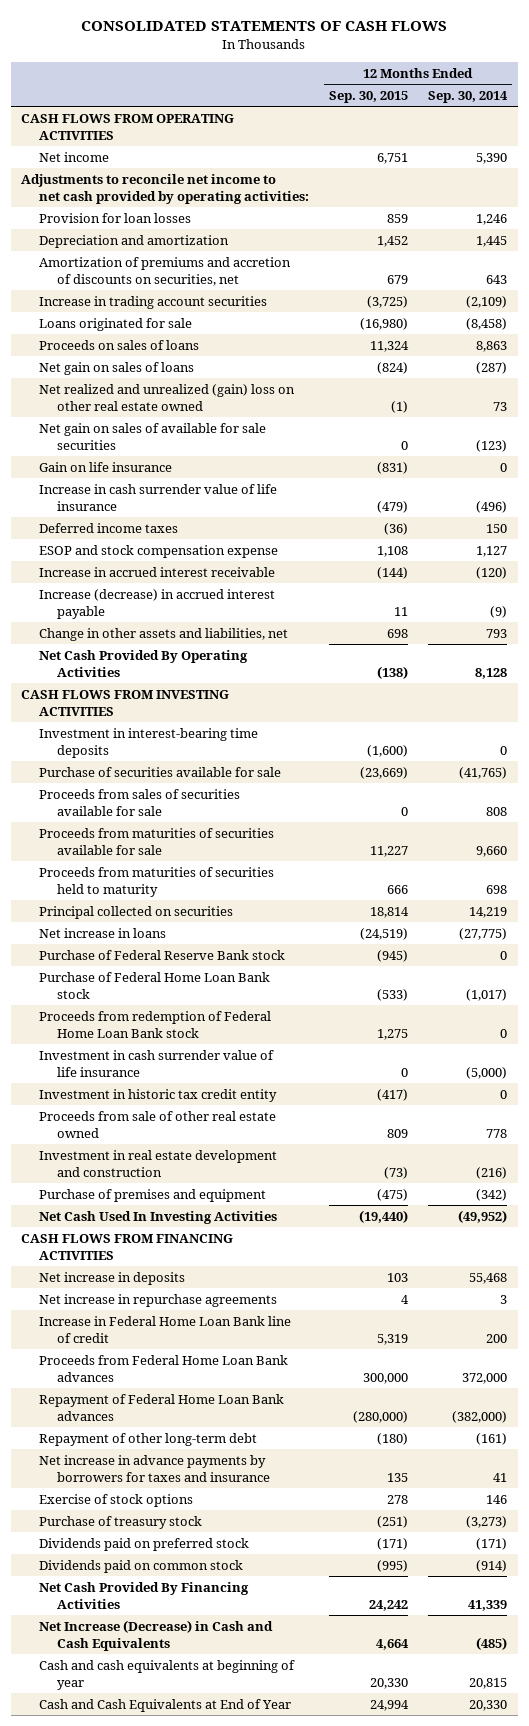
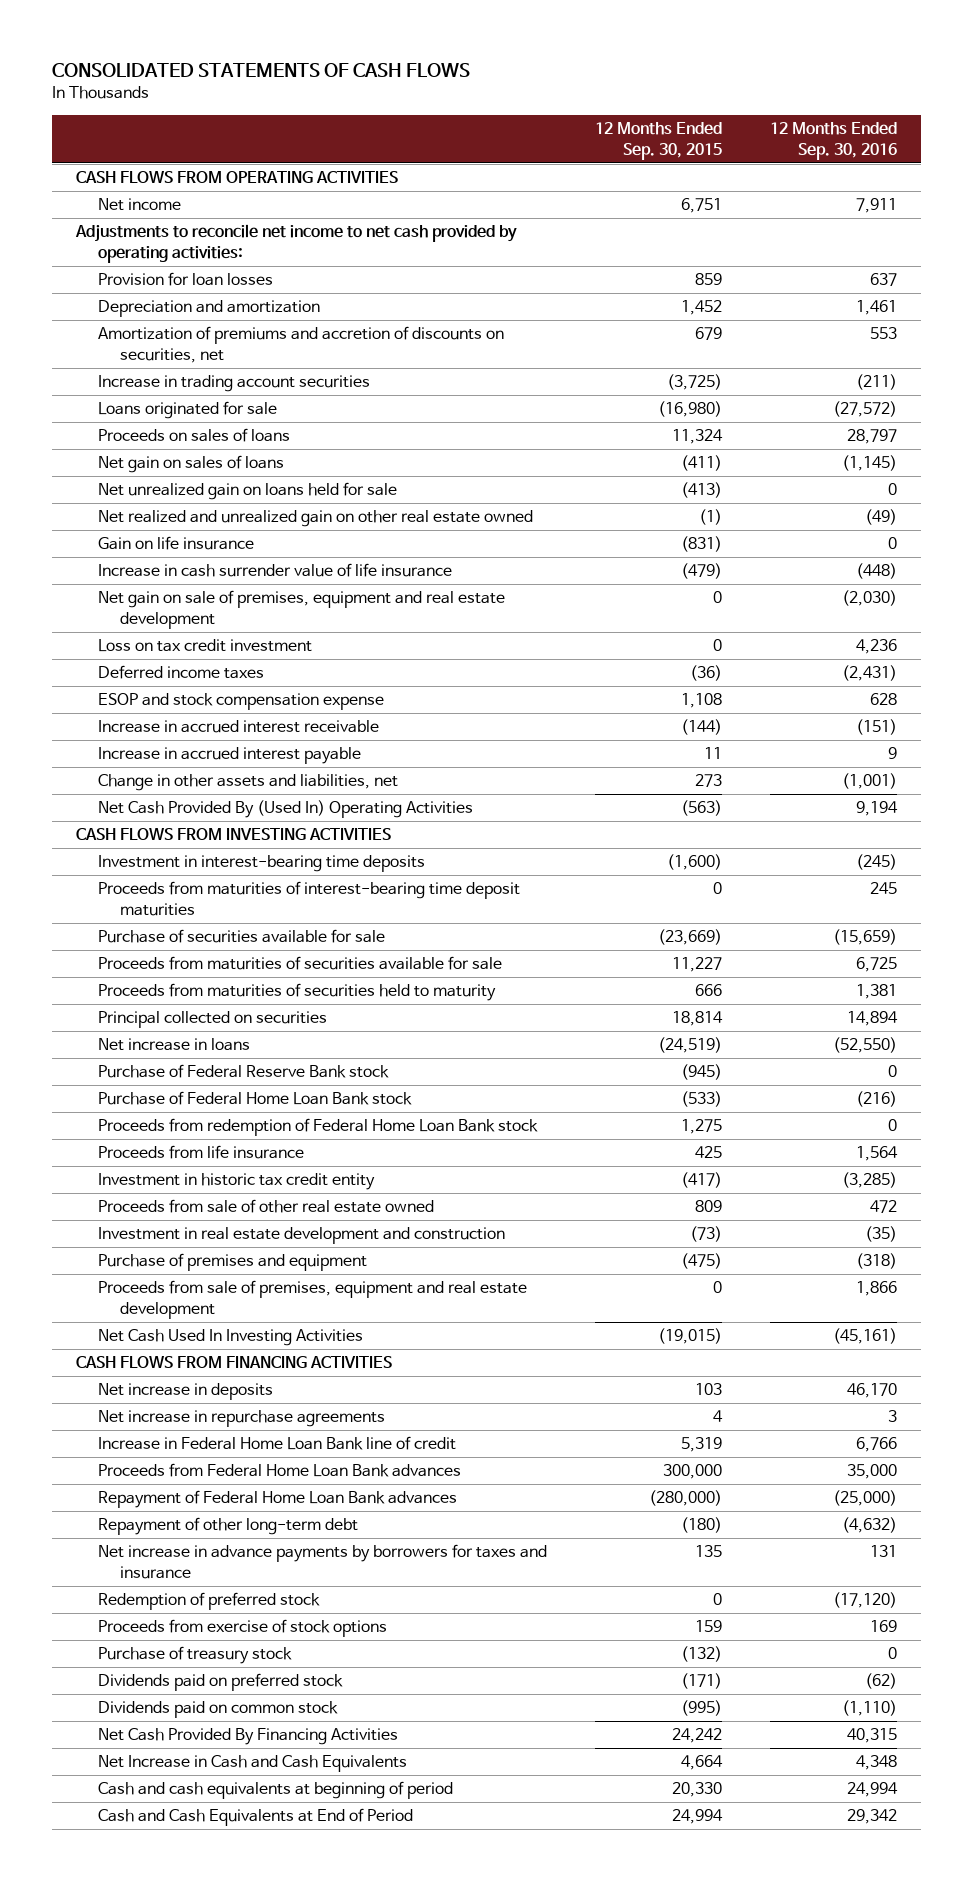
[428,90,509,103] Sep. 30, 2014 -> none
none -> [769,122,897,160] 12 Months Ended Sep. 30, 2016
[38,422,266,450] Net gain on sales of available for sale securities -> none
[377,361,409,374] (824) -> [680,455,722,472] (411)
none -> [97,482,397,501] Net unrealized gain on loans held for sale
[38,383,295,411] Net realized and unrealized (gain) loss on other real estate owned -> [97,510,533,528] Net realized and unrealized gain on other real estate owned
none -> [97,590,505,630] Net gain on sale of premises, equipment and real estate development
none -> [97,639,312,653] Loss on tax credit investment
[38,588,275,619] Increase (decrease) in accrued interest payable -> [97,747,361,765] Increase in accrued interest payable
[387,628,409,638] 698 -> [694,774,722,788] 273
[38,649,248,677] Net Cash Provided By Operating Activities -> [97,800,473,819] Net Cash Provided By (Used In) Operating Activities
[377,665,409,679] (138) -> [680,800,722,817] (563)
none -> [97,881,520,917] Proceeds from maturities of interest-bearing time deposit maturities
[38,788,240,816] Proceeds from sales of securities available for sale -> none
[38,1049,274,1077] Investment in cash surrender value of life insurance -> none
none -> [97,1145,304,1160] Proceeds from life insurance
none -> [97,1280,527,1320] Proceeds from sale of premises, equipment and real estate development
[359,1209,409,1223] (19,440) -> [657,1328,722,1345] (19,015)
none -> [97,1592,320,1611] Redemption of preferred stock
[38,1493,193,1507] Exercise of stock options -> [97,1619,387,1638] Proceeds from exercise of stock options
[387,1494,409,1504] 278 -> [694,1620,722,1633] 159
[377,1515,409,1528] (251) -> [680,1646,722,1663] (132)
[38,1619,273,1651] Net Increase (Decrease) in Cash and Cash Equivalents -> [97,1755,407,1773] Net Increase in Cash and Cash Equivalents
[38,1659,295,1690] Cash and cash equivalents at beginning of year -> [97,1781,453,1800] Cash and cash equivalents at beginning of period
[38,1698,291,1712] Cash and Cash Equivalents at End of Year -> [97,1808,413,1827] Cash and Cash Equivalents at End of Period

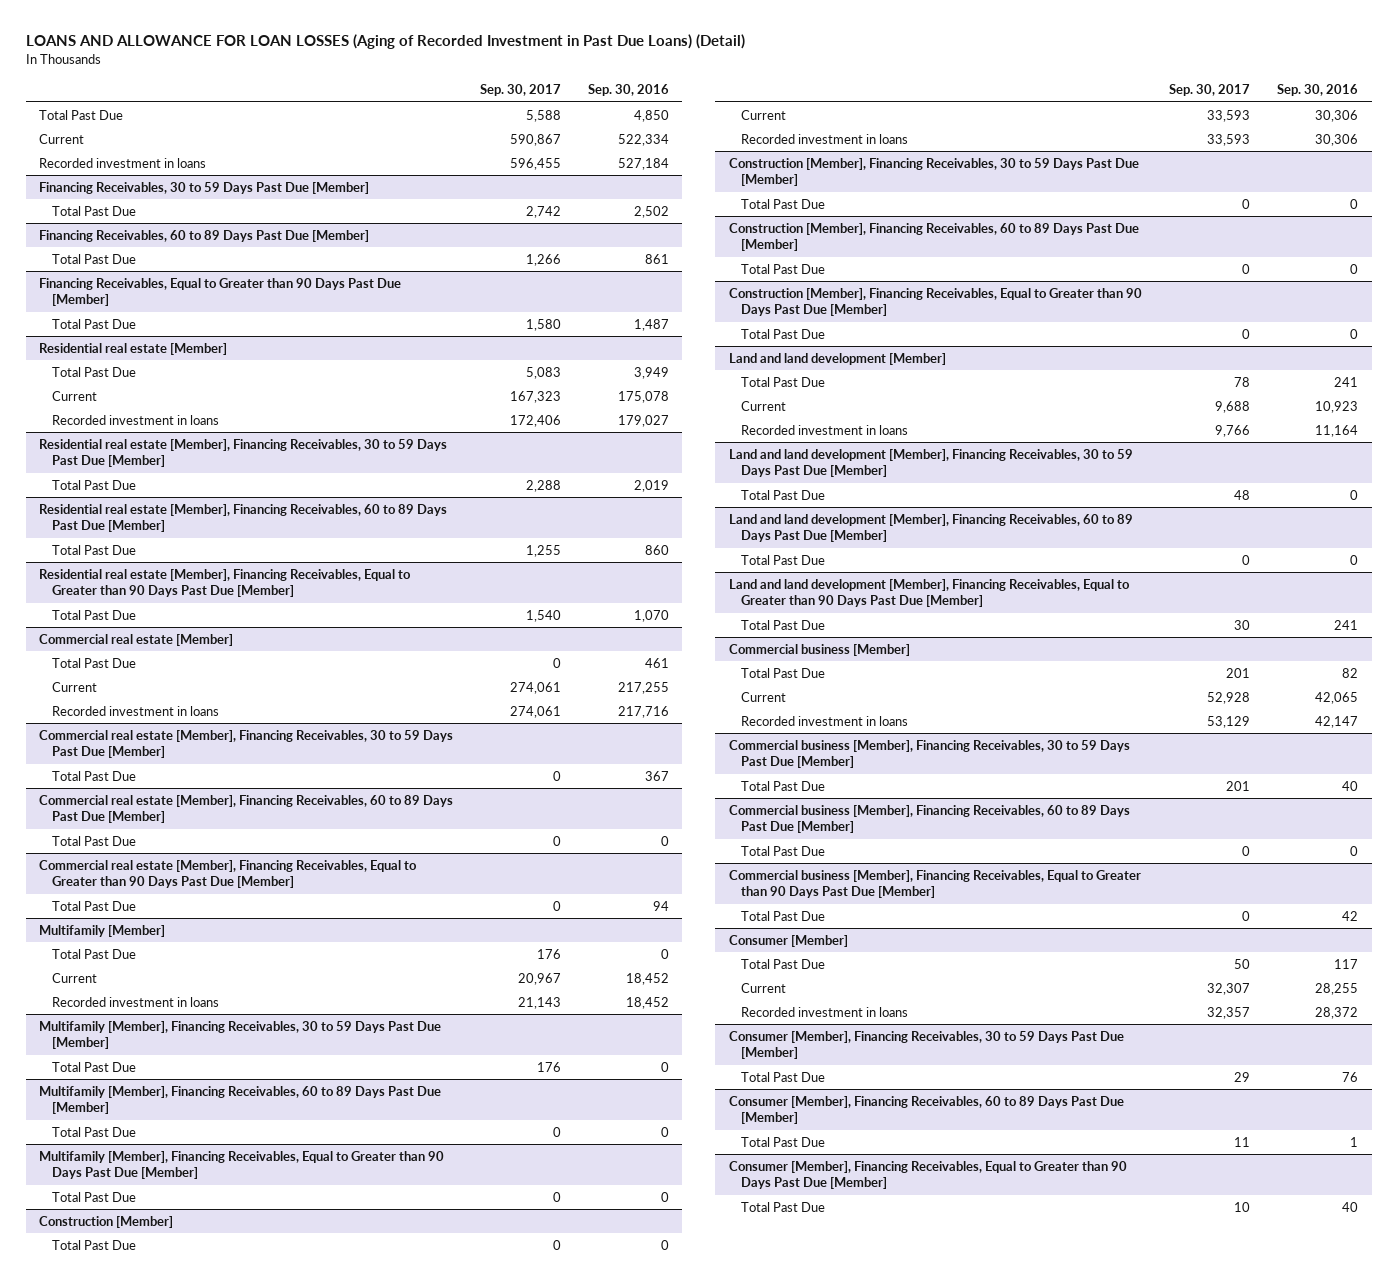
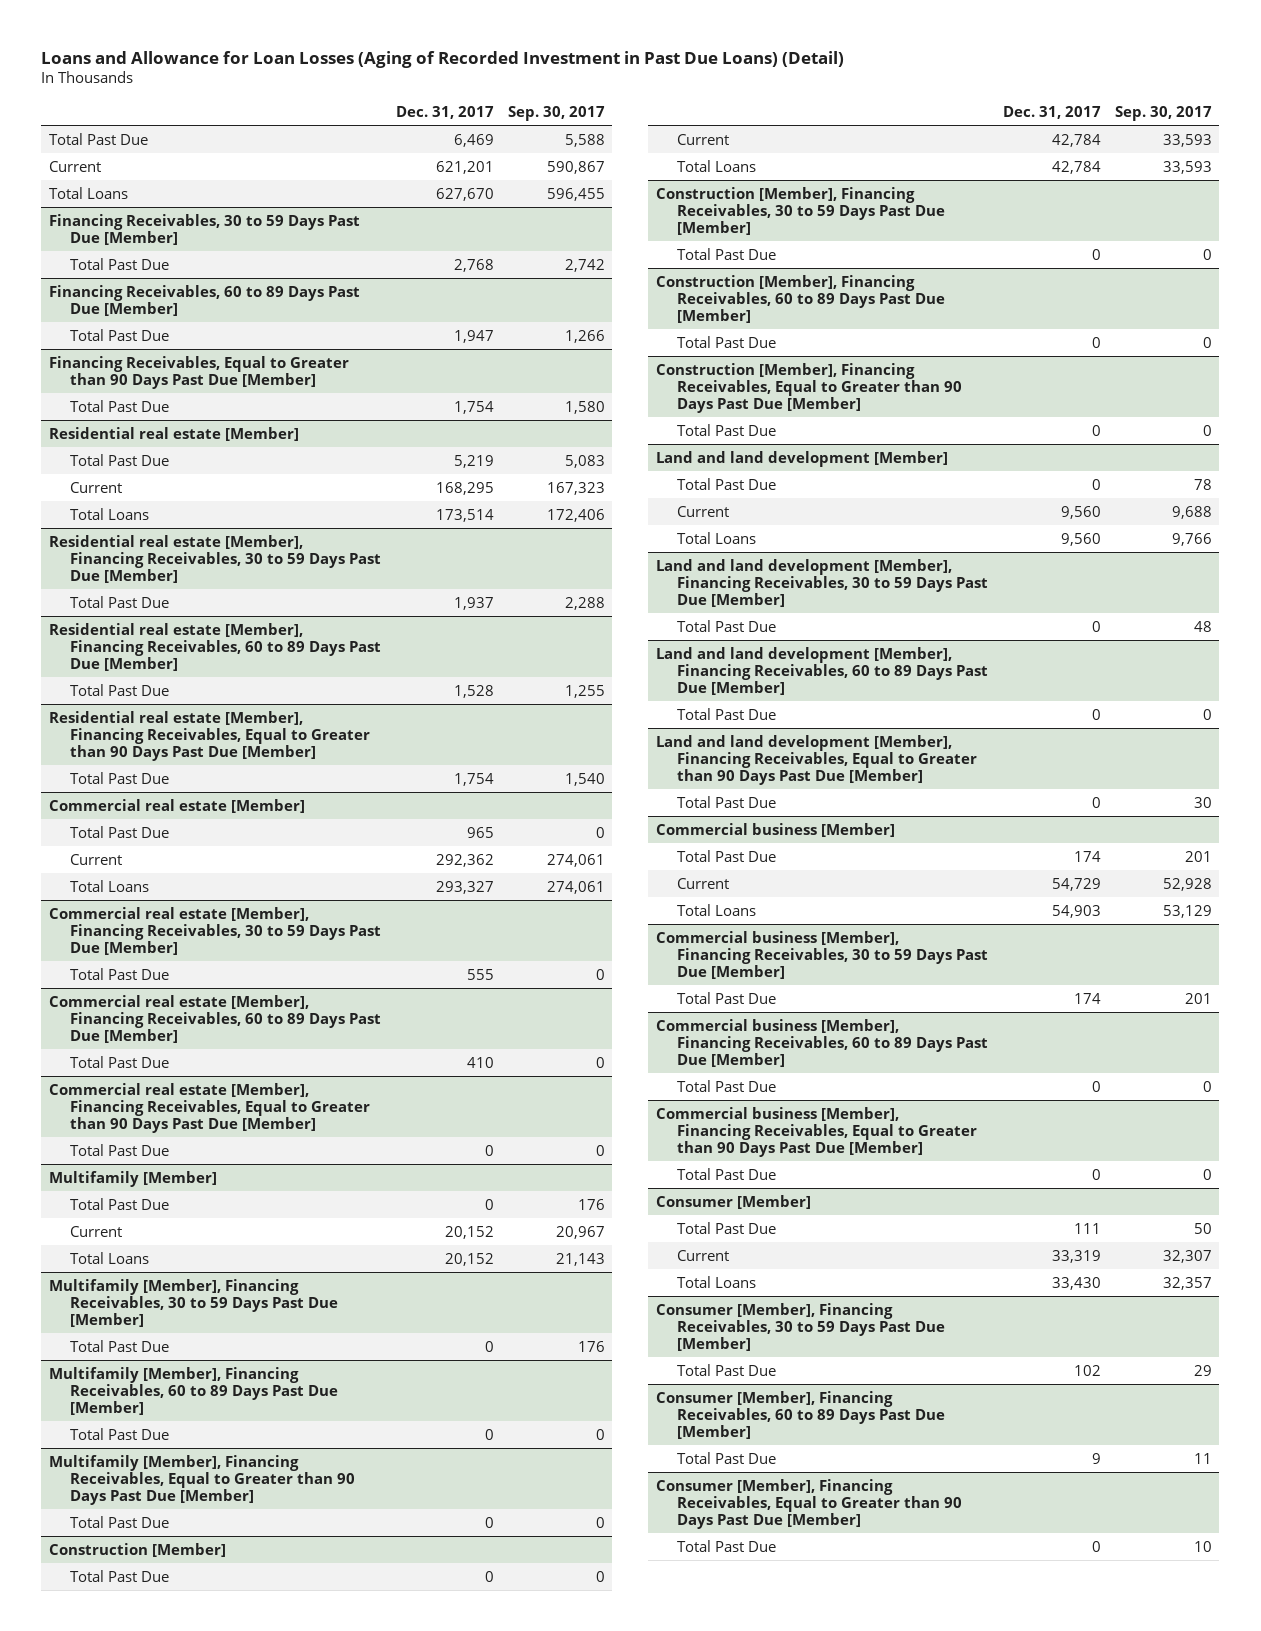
[25,34,745,50] LOANS AND ALLOWANCE FOR LOAN LOSSES (Aging of Recorded Investment in Past Due Loans) (Detail) -> [41,50,845,68] Loans and Allowance for Loan Losses (Aging of Recorded Investment in Past Due Loans) (Detail)
[587,84,669,97] Sep. 30, 2016 -> none
none -> [395,105,494,119] Dec. 31, 2017
[39,157,207,168] Recorded investment in loans -> [48,186,128,199] Total Loans
[51,414,219,425] Recorded investment in loans -> [70,507,150,520] Total Loans
[51,705,219,716] Recorded investment in loans -> [70,879,150,892] Total Loans
[51,996,219,1007] Recorded investment in loans -> [70,1251,150,1264] Total Loans
[740,133,908,144] Recorded investment in loans -> [677,159,757,172] Total Loans
[740,424,908,435] Recorded investment in loans -> [677,531,757,544] Total Loans
[740,715,908,726] Recorded investment in loans -> [677,903,757,916] Total Loans
[740,1006,908,1017] Recorded investment in loans -> [677,1275,757,1288] Total Loans

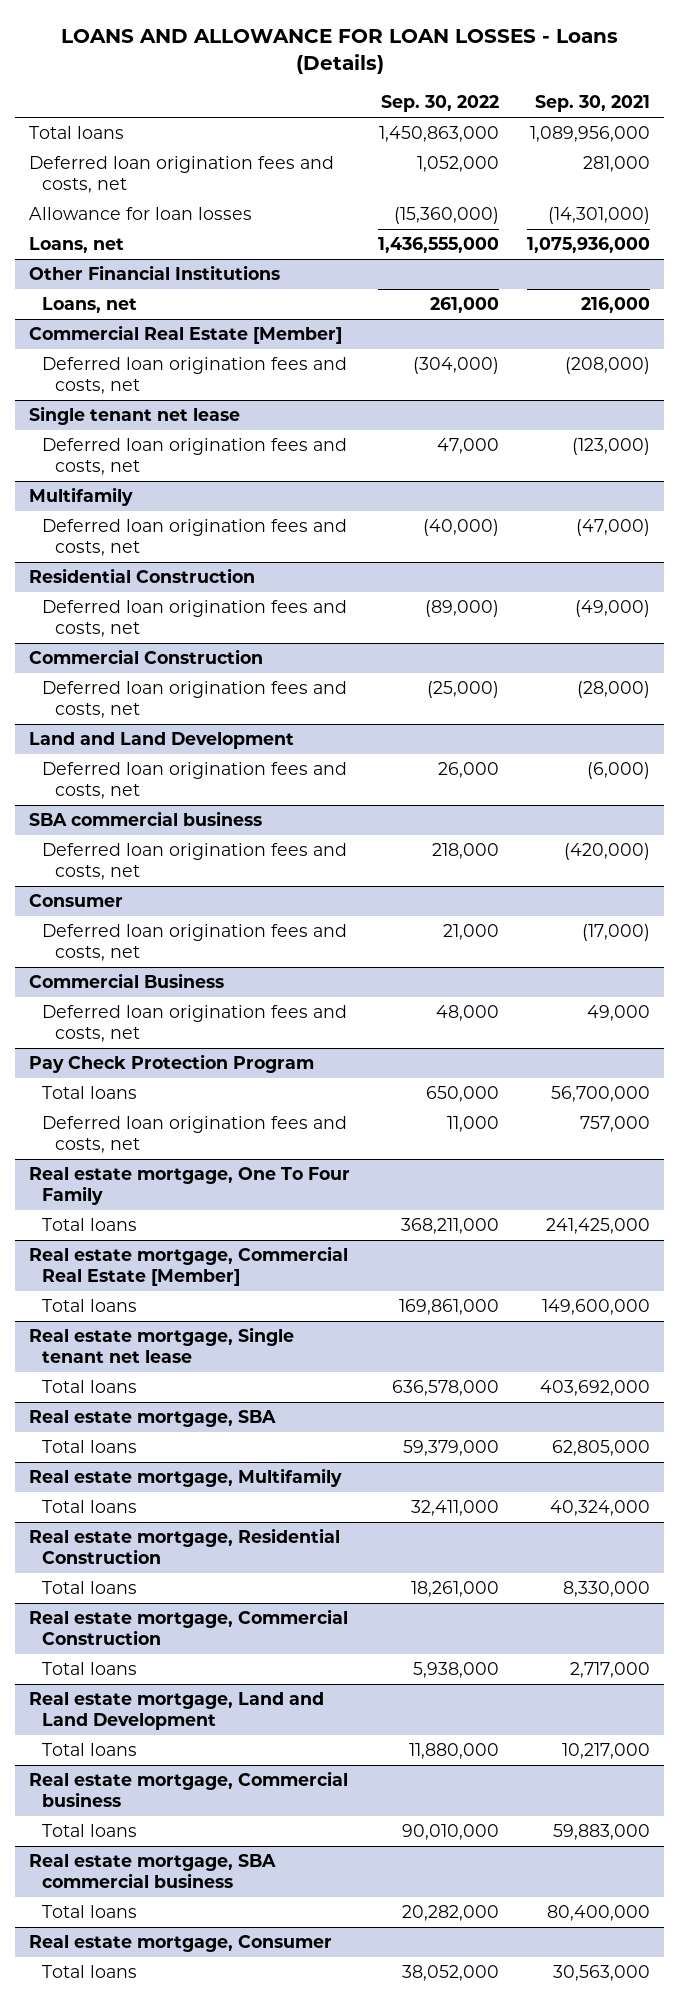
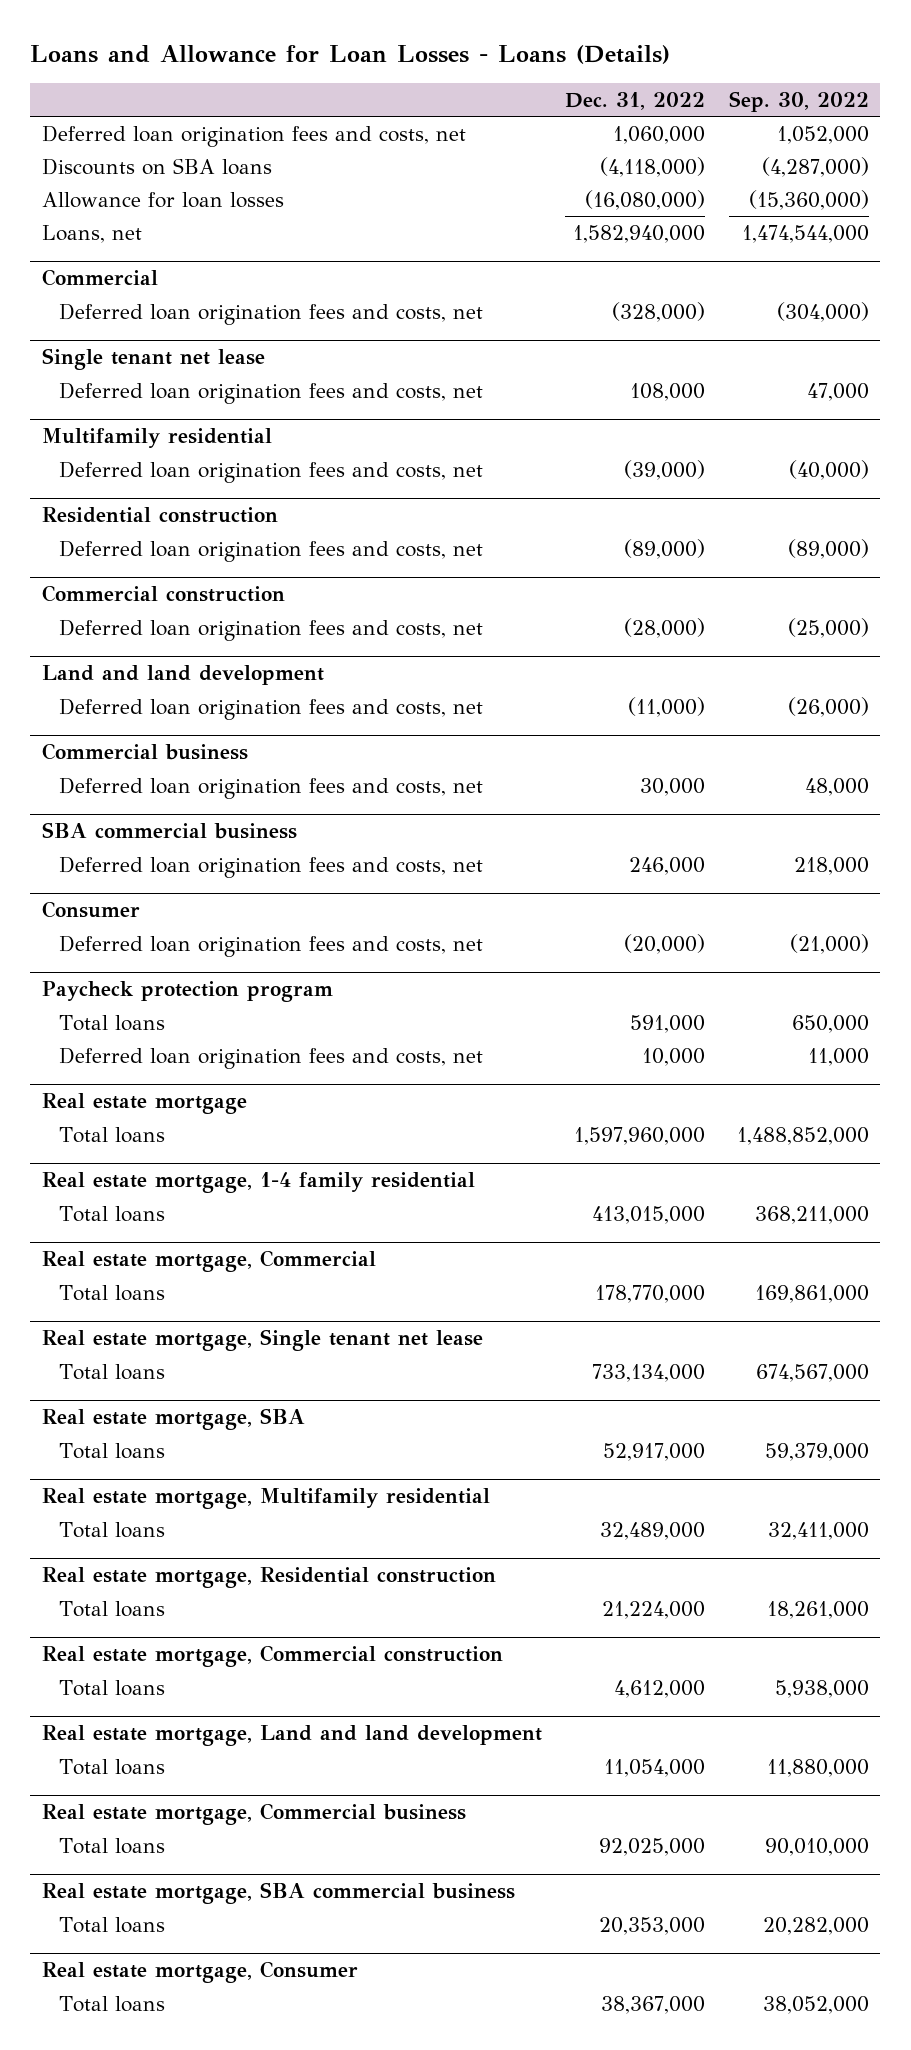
[60,28,618,74] LOANS AND ALLOWANCE FOR LOAN LOSSES - Loans (Details) -> [30,45,671,65] Loans and Allowance for Loan Losses - Loans (Details)
[535,95,651,113] Sep. 30, 2021 -> none
none -> [565,91,706,110] Dec. 31, 2022
[29,126,125,140] Total loans -> none
none -> [41,157,272,175] Discounts on SBA loans
[29,265,281,281] Other Financial Institutions -> none
[41,297,137,314] Loans, net -> none
[378,237,500,254] 1,436,555,000 -> [741,224,869,243] 1,474,544,000
[29,325,343,345] Commercial Real Estate [Member] -> [41,269,158,287] Commercial
[29,487,134,507] Multifamily -> [41,428,272,449] Multifamily residential
[29,568,256,584] Residential Construction -> [41,507,278,524] Residential construction
[29,649,264,665] Commercial Construction -> [41,585,285,603] Commercial construction
[29,732,295,750] Land and Land Development -> [41,665,324,686] Land and land development
[438,762,500,779] 26,000 -> [787,696,869,717] (26,000)
none -> [41,743,248,761] Commercial business
none -> [59,776,484,799] Deferred loan origination fees and costs, net
[29,973,225,989] Commercial Business -> none
[41,1005,347,1042] Deferred loan origination fees and costs, net -> none
[443,924,500,941] 21,000 -> [789,933,869,954] (21,000)
[29,1054,315,1074] Pay Check Protection Program -> [41,981,333,1003] Paycheck protection program
[29,1167,351,1205] Real estate mortgage, One To Four Family -> none
none -> [41,1093,247,1115] Real estate mortgage
none -> [59,1126,166,1143] Total loans
none -> [41,1172,475,1194] Real estate mortgage, 1-4 family residential
[29,1246,349,1286] Real estate mortgage, Commercial Real Estate [Member] -> [41,1250,376,1273] Real estate mortgage, Commercial
[392,1380,500,1397] 636,578,000 -> [755,1363,869,1382] 674,567,000
[29,1468,343,1488] Real estate mortgage, Multifamily -> [41,1488,490,1510] Real estate mortgage, Multifamily residential
[29,1528,341,1564] Real estate mortgage, Residential Construction -> [41,1567,496,1589] Real estate mortgage, Residential construction
[29,1609,349,1645] Real estate mortgage, Commercial Construction -> [41,1645,503,1668] Real estate mortgage, Commercial construction
[29,1692,325,1730] Real estate mortgage, Land and Land Development -> [41,1725,542,1747] Real estate mortgage, Land and land development

